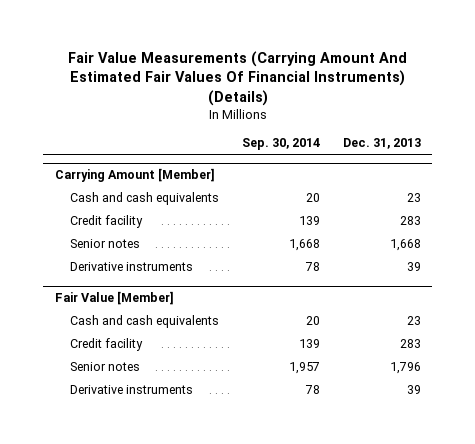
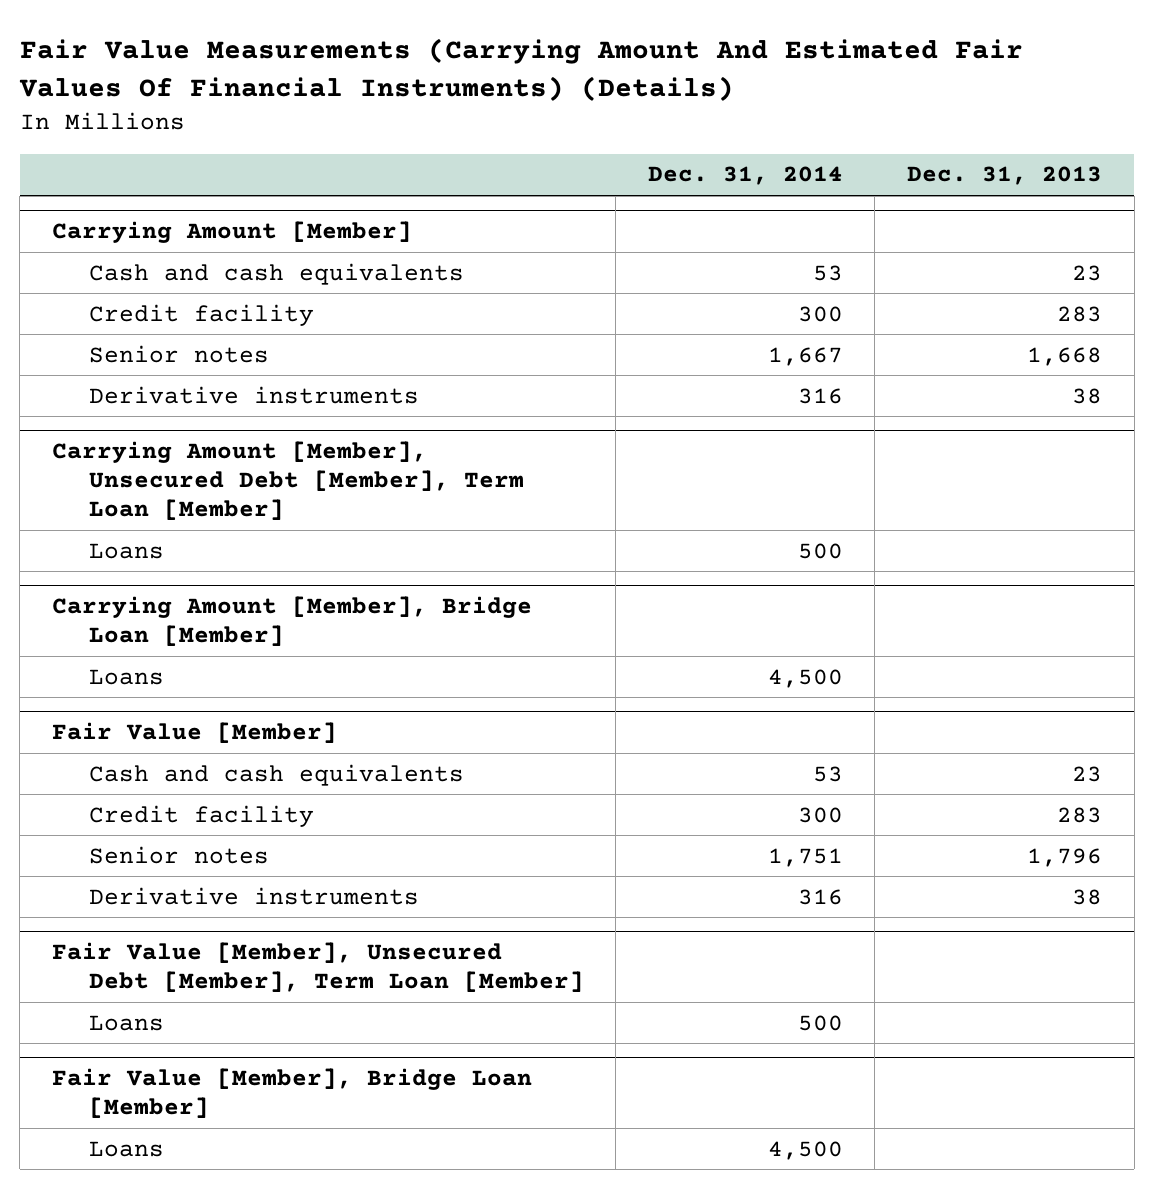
[241,138,320,151] Sep. 30, 2014 -> none
none -> [647,166,843,186] Dec. 31, 2014
[406,262,421,272] 39 -> [1071,387,1102,404] 38
none -> [51,441,524,521] Carrying Amount [Member], Unsecured Debt [Member], Term Loan [Member]
none -> [88,542,164,559] Loans
none -> [51,596,532,647] Carrying Amount [Member], Bridge Loan [Member]
none -> [88,668,164,685] Loans
[406,385,421,395] 39 -> [1071,888,1102,905] 38
none -> [51,942,584,993] Fair Value [Member], Unsecured Debt [Member], Term Loan [Member]
none -> [88,1014,164,1031] Loans
none -> [51,1068,532,1119] Fair Value [Member], Bridge Loan [Member]
none -> [88,1140,164,1157] Loans

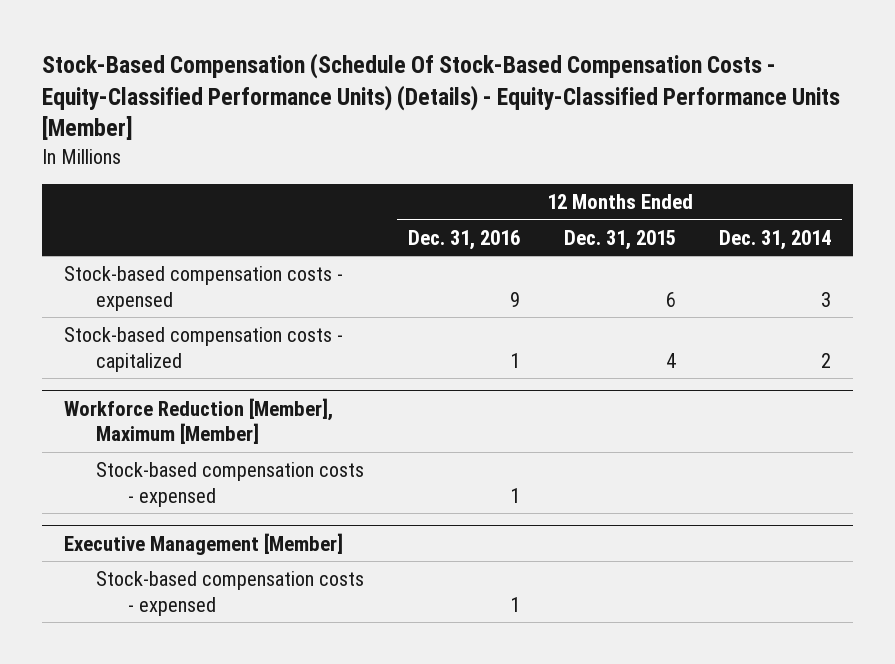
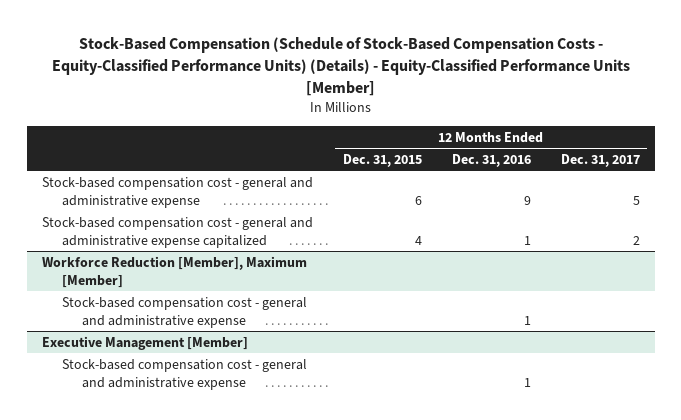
[41,53,840,141] Stock-Based Compensation (Schedule Of Stock-Based Compensation Costs - Equity-Classified Performance Units) (Details) - Equity-Classified Performance Units [Member] -> [51,36,630,96] Stock-Based Compensation (Schedule of Stock-Based Compensation Costs - Equity-Classified Performance Units) (Details) - Equity-Classified Performance Units [Member]
[719,229,832,250] Dec. 31, 2014 -> none
none -> [560,153,640,167] Dec. 31, 2017
[63,265,343,311] Stock-based compensation costs - expensed -> [41,176,313,208] Stock-based compensation cost - general and administrative expense
[63,326,343,372] Stock-based compensation costs - capitalized -> [41,216,313,248] Stock-based compensation cost - general and administrative expense capitalized
[95,461,364,507] Stock-based compensation costs - expensed -> [61,296,307,328] Stock-based compensation cost - general and administrative expense
[95,570,364,616] Stock-based compensation costs - expensed -> [61,358,307,390] Stock-based compensation cost - general and administrative expense

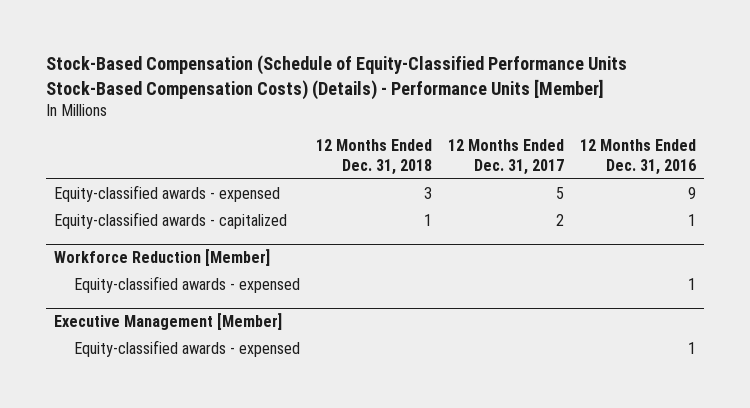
[51,36,630,96] Stock-Based Compensation (Schedule of Stock-Based Compensation Costs - Equity-Classified Performance Units) (Details) - Equity-Classified Performance Units [Member] -> [45,55,627,100] Stock-Based Compensation (Schedule of Equity-Classified Performance Units Stock-Based Compensation Costs) (Details) - Performance Units [Member]
[342,153,422,167] Dec. 31, 2015 -> none
none -> [315,138,432,176] 12 Months Ended Dec. 31, 2018
[41,176,313,208] Stock-based compensation cost - general and administrative expense -> [53,184,280,202] Equity-classified awards - expensed
[41,216,313,248] Stock-based compensation cost - general and administrative expense capitalized -> [53,211,287,229] Equity-classified awards - capitalized
[41,255,307,288] Workforce Reduction [Member], Maximum [Member] -> [53,249,270,267] Workforce Reduction [Member]
[61,296,307,328] Stock-based compensation cost - general and administrative expense -> [73,275,300,293] Equity-classified awards - expensed
[61,358,307,390] Stock-based compensation cost - general and administrative expense -> [73,339,300,357] Equity-classified awards - expensed

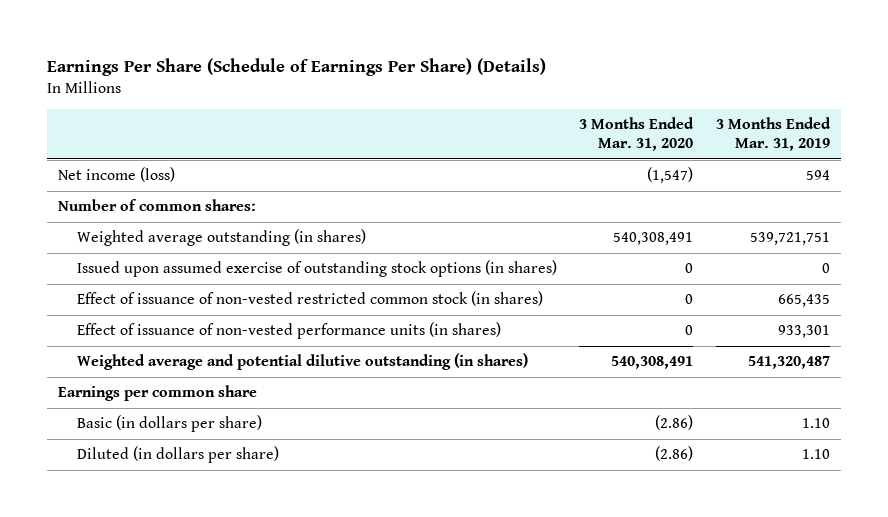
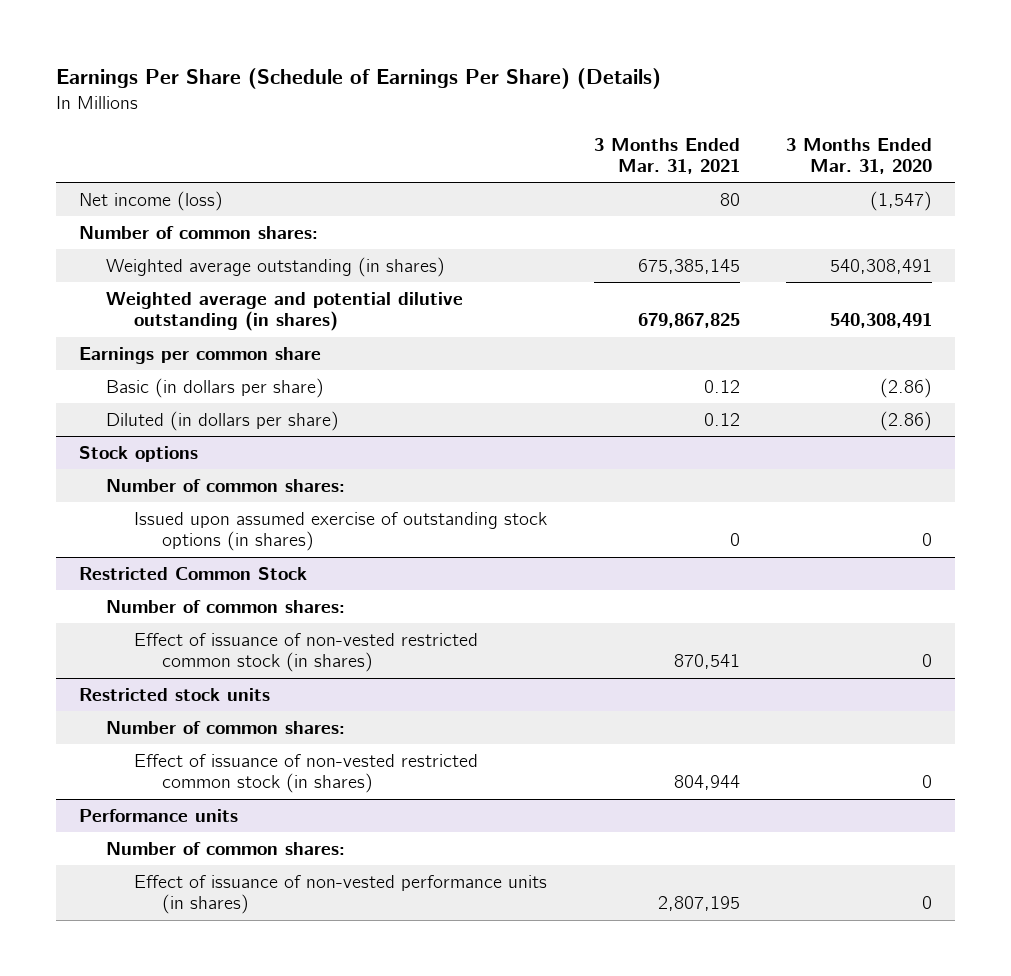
[715,116,831,152] 3 Months Ended Mar. 31, 2019 -> none
none -> [593,137,740,175] 3 Months Ended Mar. 31, 2021
[77,260,558,278] Issued upon assumed exercise of outstanding stock options (in shares) -> none
[77,291,544,307] Effect of issuance of non-vested restricted common stock (in shares) -> none
[77,322,502,340] Effect of issuance of non-vested performance units (in shares) -> none
none -> [78,446,198,463] Stock options
none -> [106,479,346,493] Number of common shares:
none -> [134,512,548,552] Issued upon assumed exercise of outstanding stock options (in shares)
none -> [78,567,307,581] Restricted Common Stock
none -> [106,600,346,614] Number of common shares:
none -> [134,633,479,673] Effect of issuance of non-vested restricted common stock (in shares)
none -> [78,688,270,702] Restricted stock units
none -> [106,721,346,735] Number of common shares:
none -> [134,754,479,794] Effect of issuance of non-vested restricted common stock (in shares)
none -> [78,809,238,823] Performance units
none -> [106,842,346,856] Number of common shares:
none -> [134,875,548,915] Effect of issuance of non-vested performance units (in shares)

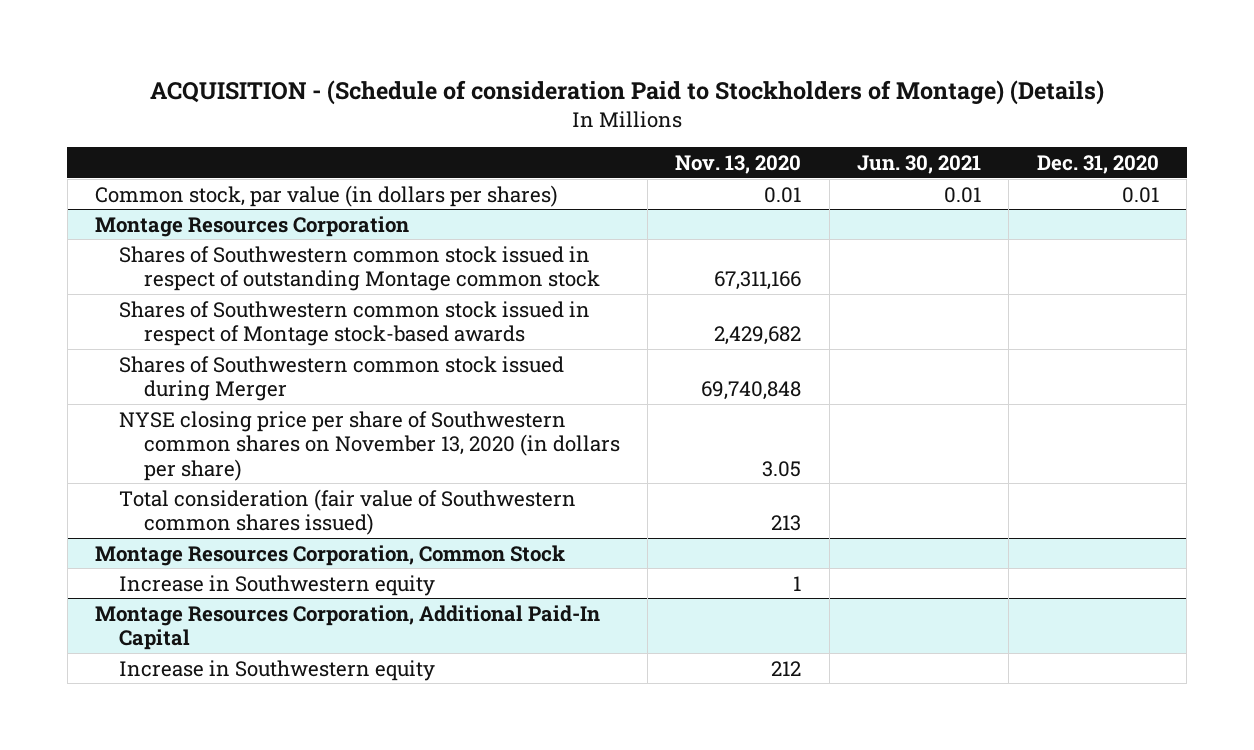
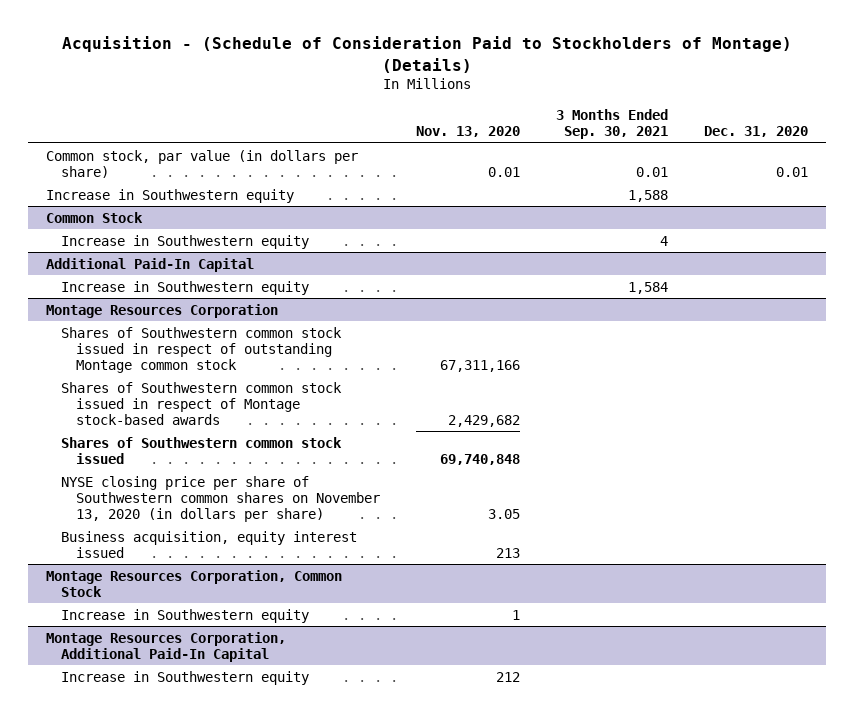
[149,79,1104,105] ACQUISITION - (Schedule of consideration Paid to Stockholders of Montage) (Details) -> [61,36,792,73] Acquisition - (Schedule of Consideration Paid to Stockholders of Montage) (Details)
[857,154,982,174] Jun. 30, 2021 -> none
none -> [555,108,668,139] 3 Months Ended Sep. 30, 2021
[94,184,558,207] Common stock, par value (in dollars per shares) -> [46,149,359,178] Common stock, par value (in dollars per share)
none -> [46,188,295,203] Increase in Southwestern equity
none -> [46,211,144,223] Common Stock
none -> [60,234,309,249] Increase in Southwestern equity
none -> [46,257,255,272] Additional Paid-In Capital
none -> [60,280,309,295] Increase in Southwestern equity
[119,355,565,402] Shares of Southwestern common stock issued during Merger -> [60,436,342,464] Shares of Southwestern common stock issued
[119,488,577,536] Total consideration (fair value of Southwestern common shares issued) -> [60,530,357,558] Business acquisition, equity interest issued

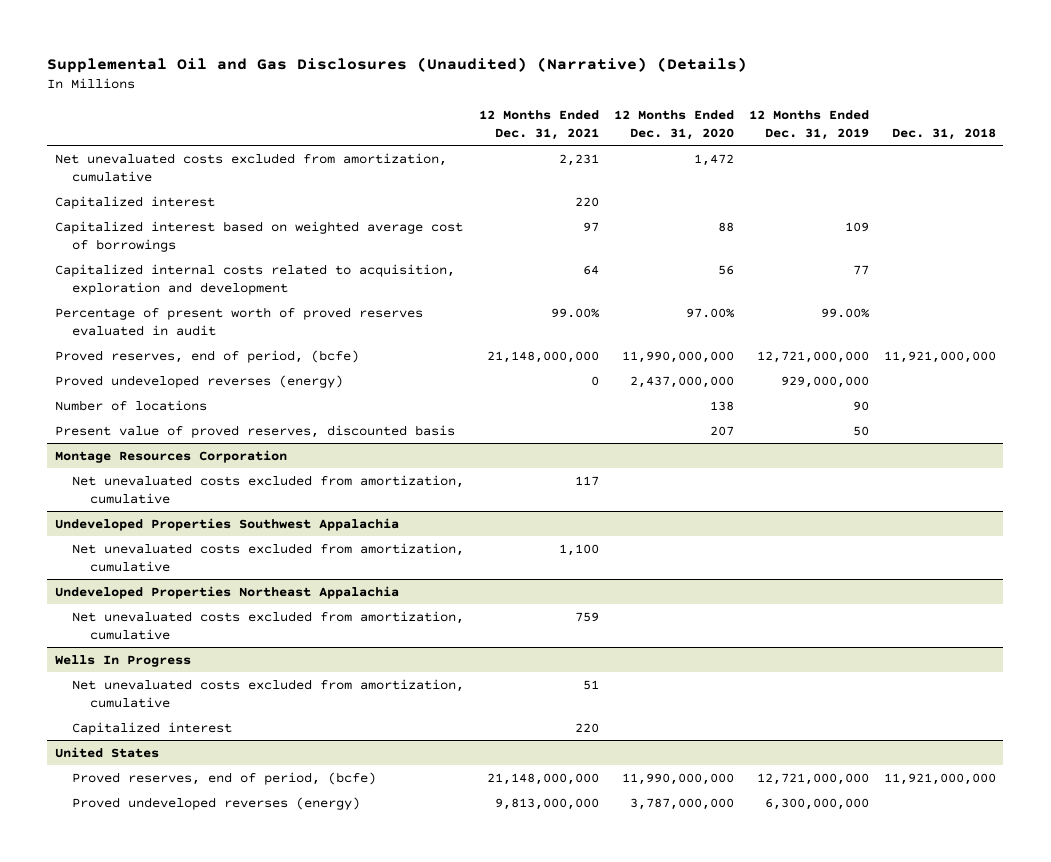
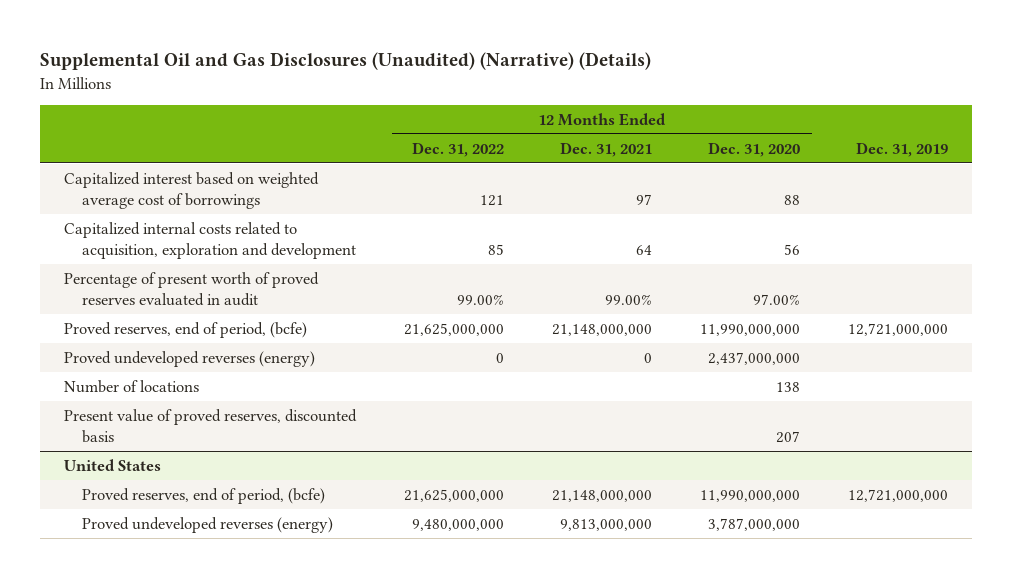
[749,109,870,141] 12 Months Ended Dec. 31, 2019 -> none
[891,128,996,141] Dec. 31, 2018 -> none
none -> [412,141,505,157] Dec. 31, 2022
none -> [855,141,948,157] Dec. 31, 2019
[54,152,447,182] Net unevaluated costs excluded from amortization, cumulative -> none
[54,195,215,209] Capitalized interest -> none
[54,449,287,463] Montage Resources Corporation -> none
[72,474,465,504] Net unevaluated costs excluded from amortization, cumulative -> none
[54,517,399,531] Undeveloped Properties Southwest Appalachia -> none
[72,542,465,572] Net unevaluated costs excluded from amortization, cumulative -> none
[54,585,399,599] Undeveloped Properties Northeast Appalachia -> none
[72,610,465,640] Net unevaluated costs excluded from amortization, cumulative -> none
[54,654,191,667] Wells In Progress -> none
[72,678,465,708] Net unevaluated costs excluded from amortization, cumulative -> none
[72,721,233,735] Capitalized interest -> none

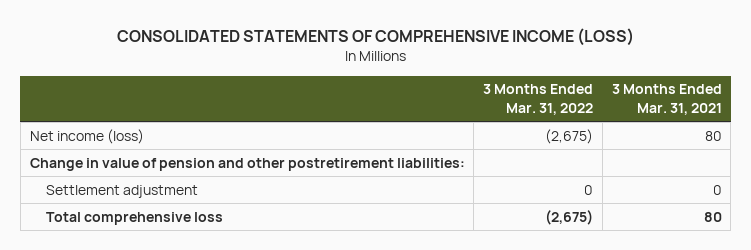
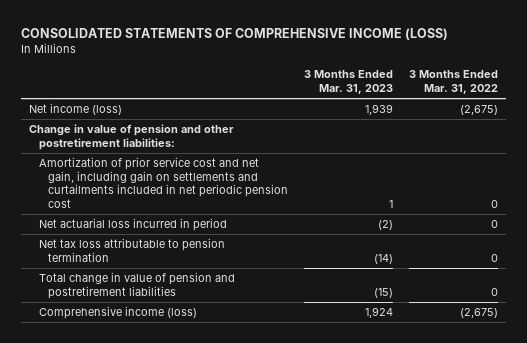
[611,84,722,115] 3 Months Ended Mar. 31, 2021 -> none
none -> [303,70,393,94] 3 Months Ended Mar. 31, 2023
none -> [38,157,288,208] Amortization of prior service cost and net gain, including gain on settlements and curtailments included in net periodic pension cost
none -> [38,218,227,232] Net actuarial loss incurred in period
[45,184,198,198] Settlement adjustment -> [38,238,225,262] Net tax loss attributable to pension termination
none -> [38,272,235,299] Total change in value of pension and postretirement liabilities
[45,211,223,225] Total comprehensive loss -> [38,306,197,320] Comprehensive income (loss)

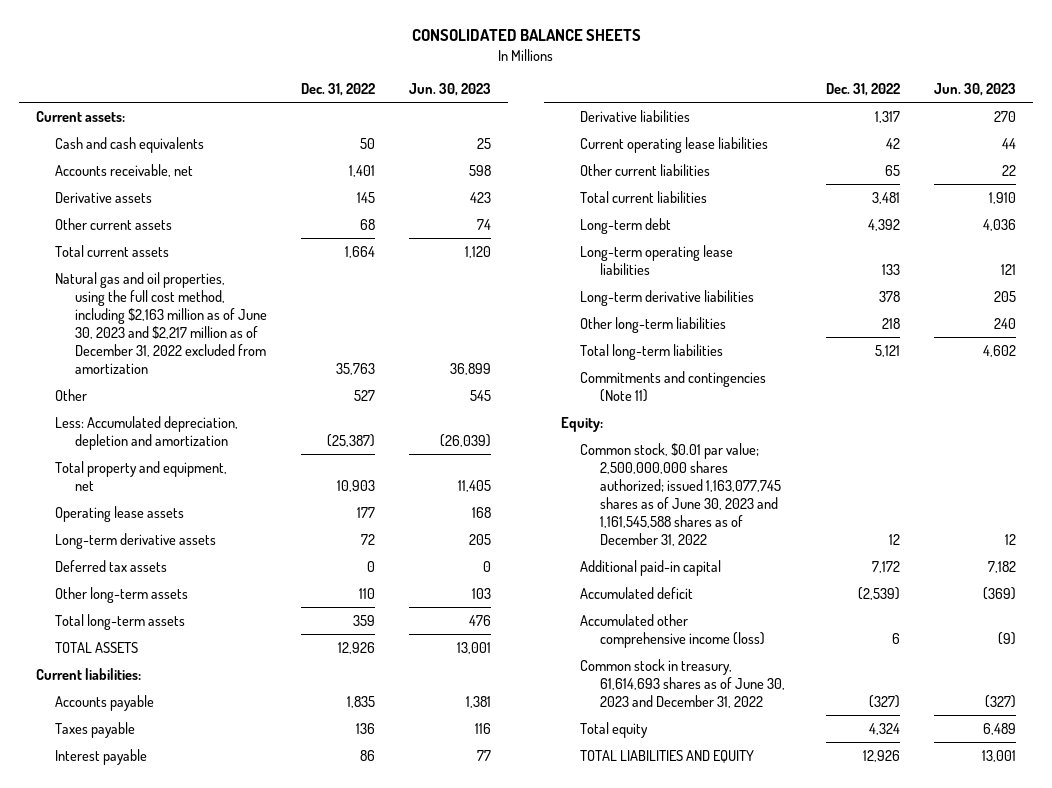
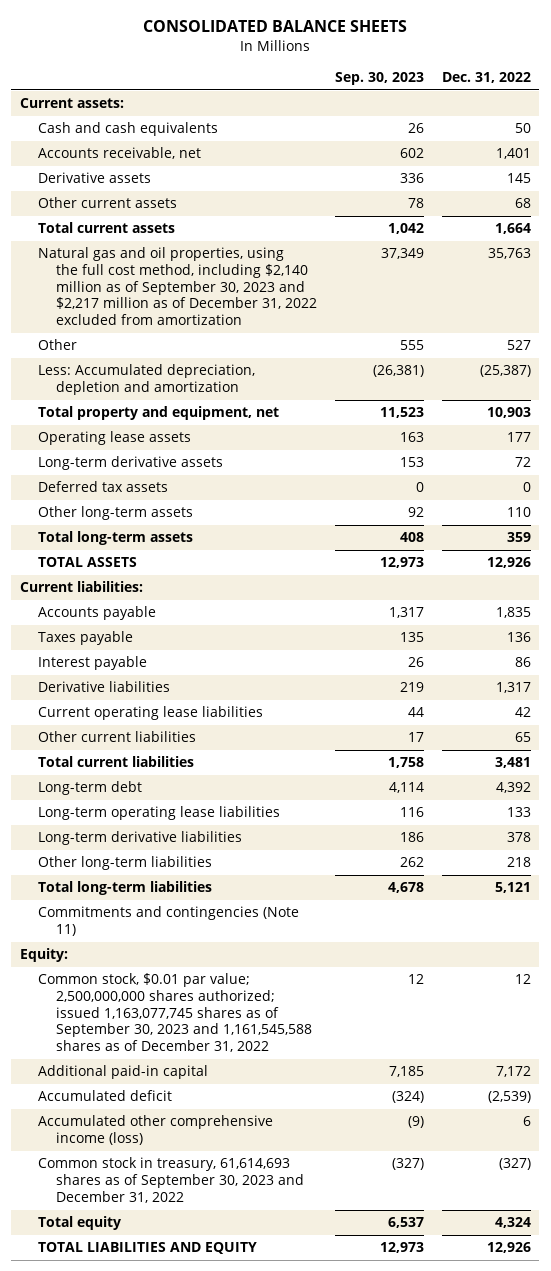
[408,82,491,96] Jun. 30, 2023 -> none
none -> [334,72,424,86] Sep. 30, 2023
[55,271,267,375] Natural gas and oil properties, using the full cost method, including $2,163 million as of June 30, 2023 and $2,217 million as of December 31, 2022 excluded from amortization -> [38,247,318,326] Natural gas and oil properties, using the full cost method, including $2,140 million as of September 30, 2023 and $2,217 million as of December 31, 2022 excluded from amortization
[580,442,781,547] Common stock, $0.01 par value; 2,500,000,000 shares authorized; issued 1,163,077,745 shares as of June 30, 2023 and 1,161,545,588 shares as of December 31, 2022 -> [38,973,313,1053] Common stock, $0.01 par value; 2,500,000,000 shares authorized; issued 1,163,077,745 shares as of September 30, 2023 and 1,161,545,588 shares as of December 31, 2022
[580,658,785,708] Common stock in treasury, 61,614,693 shares as of June 30, 2023 and December 31, 2022 -> [38,1157,305,1203] Common stock in treasury, 61,614,693 shares as of September 30, 2023 and December 31, 2022

